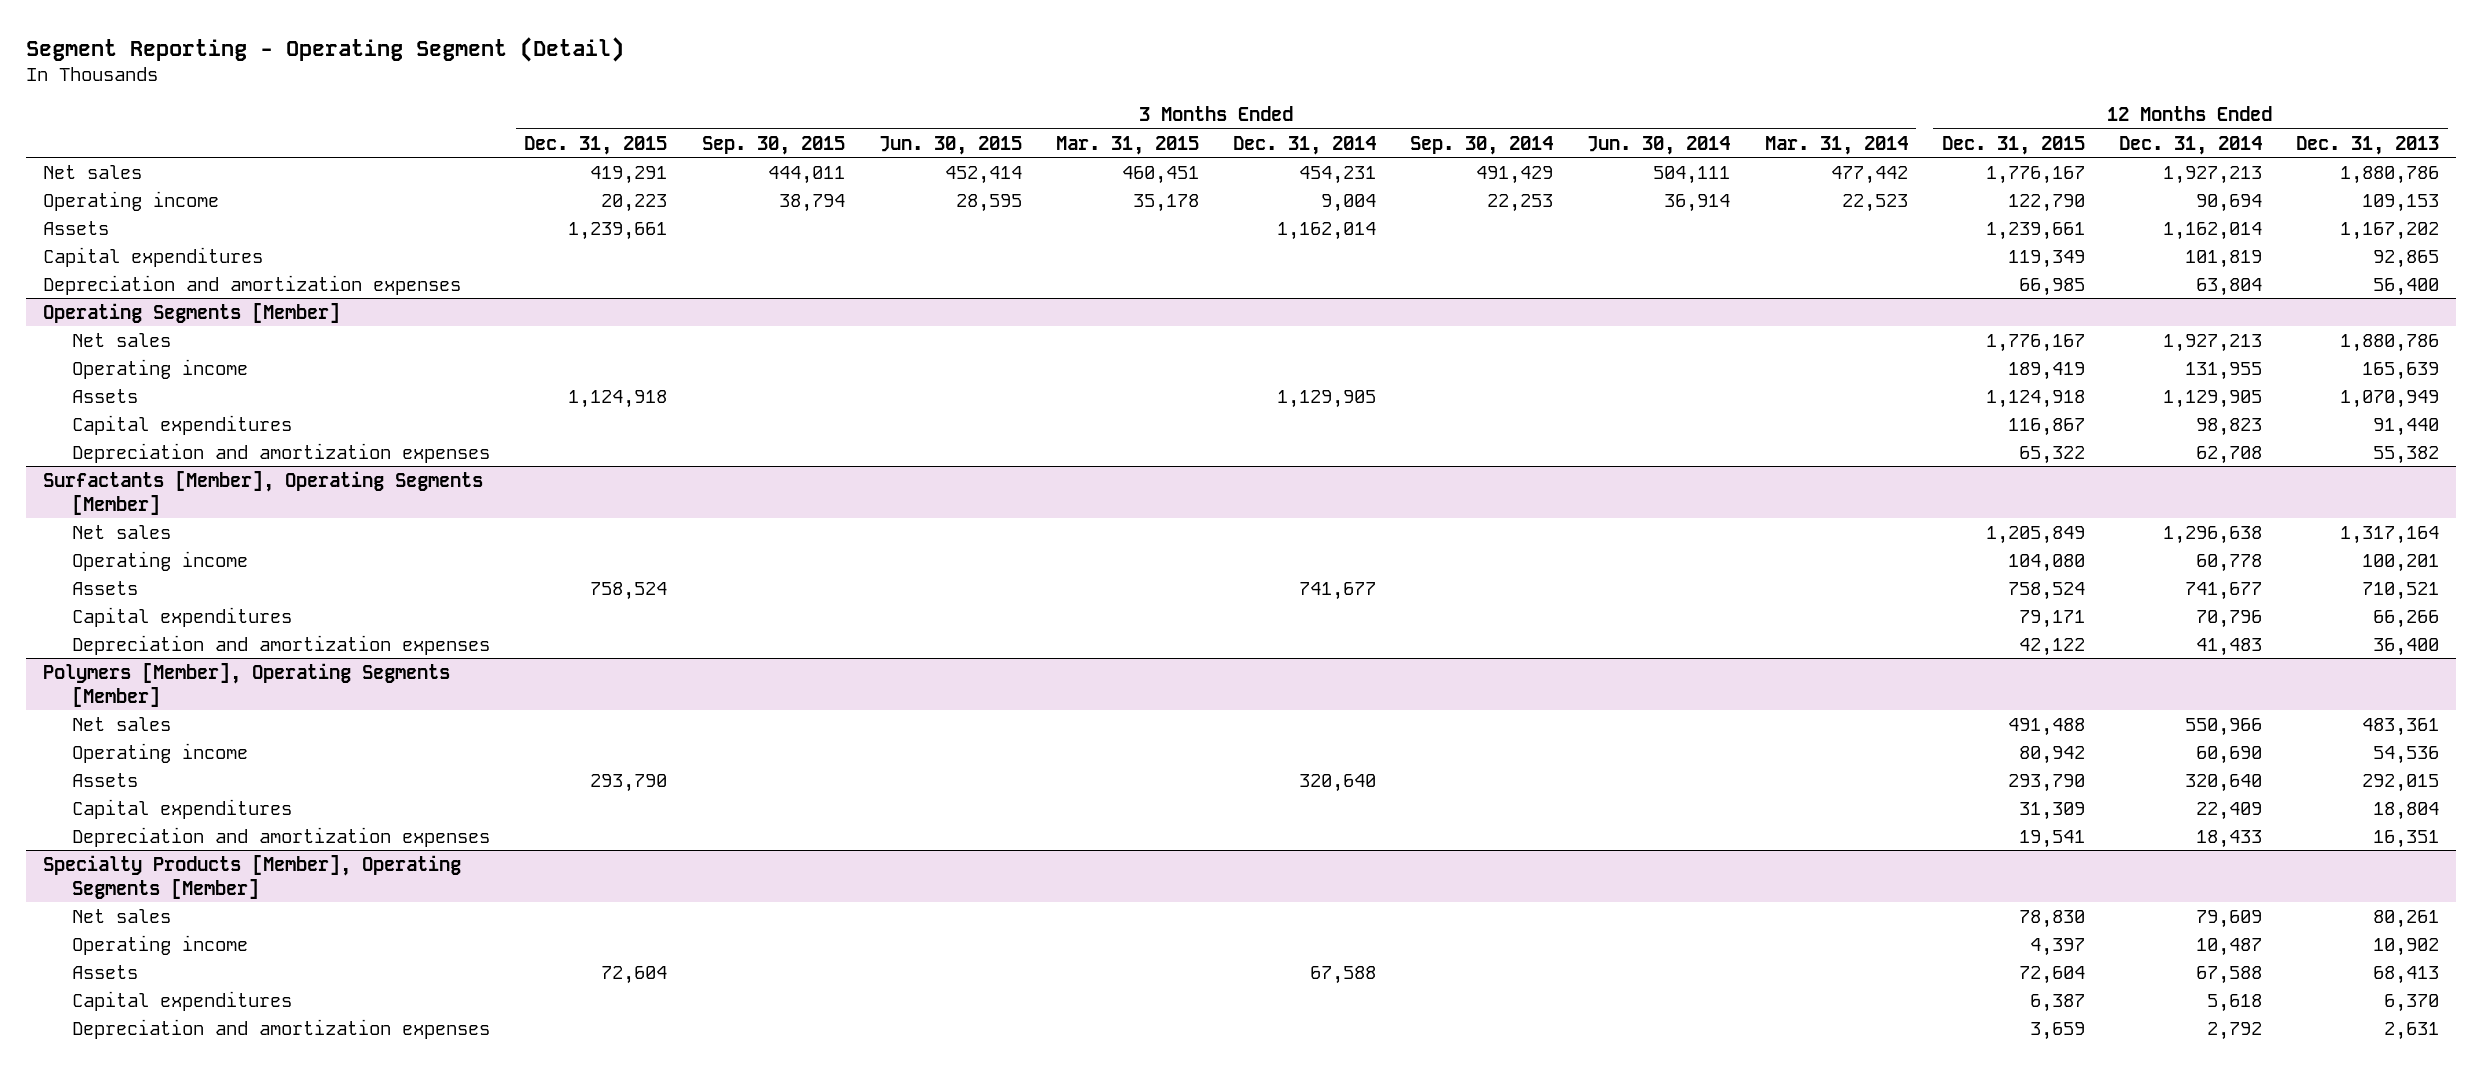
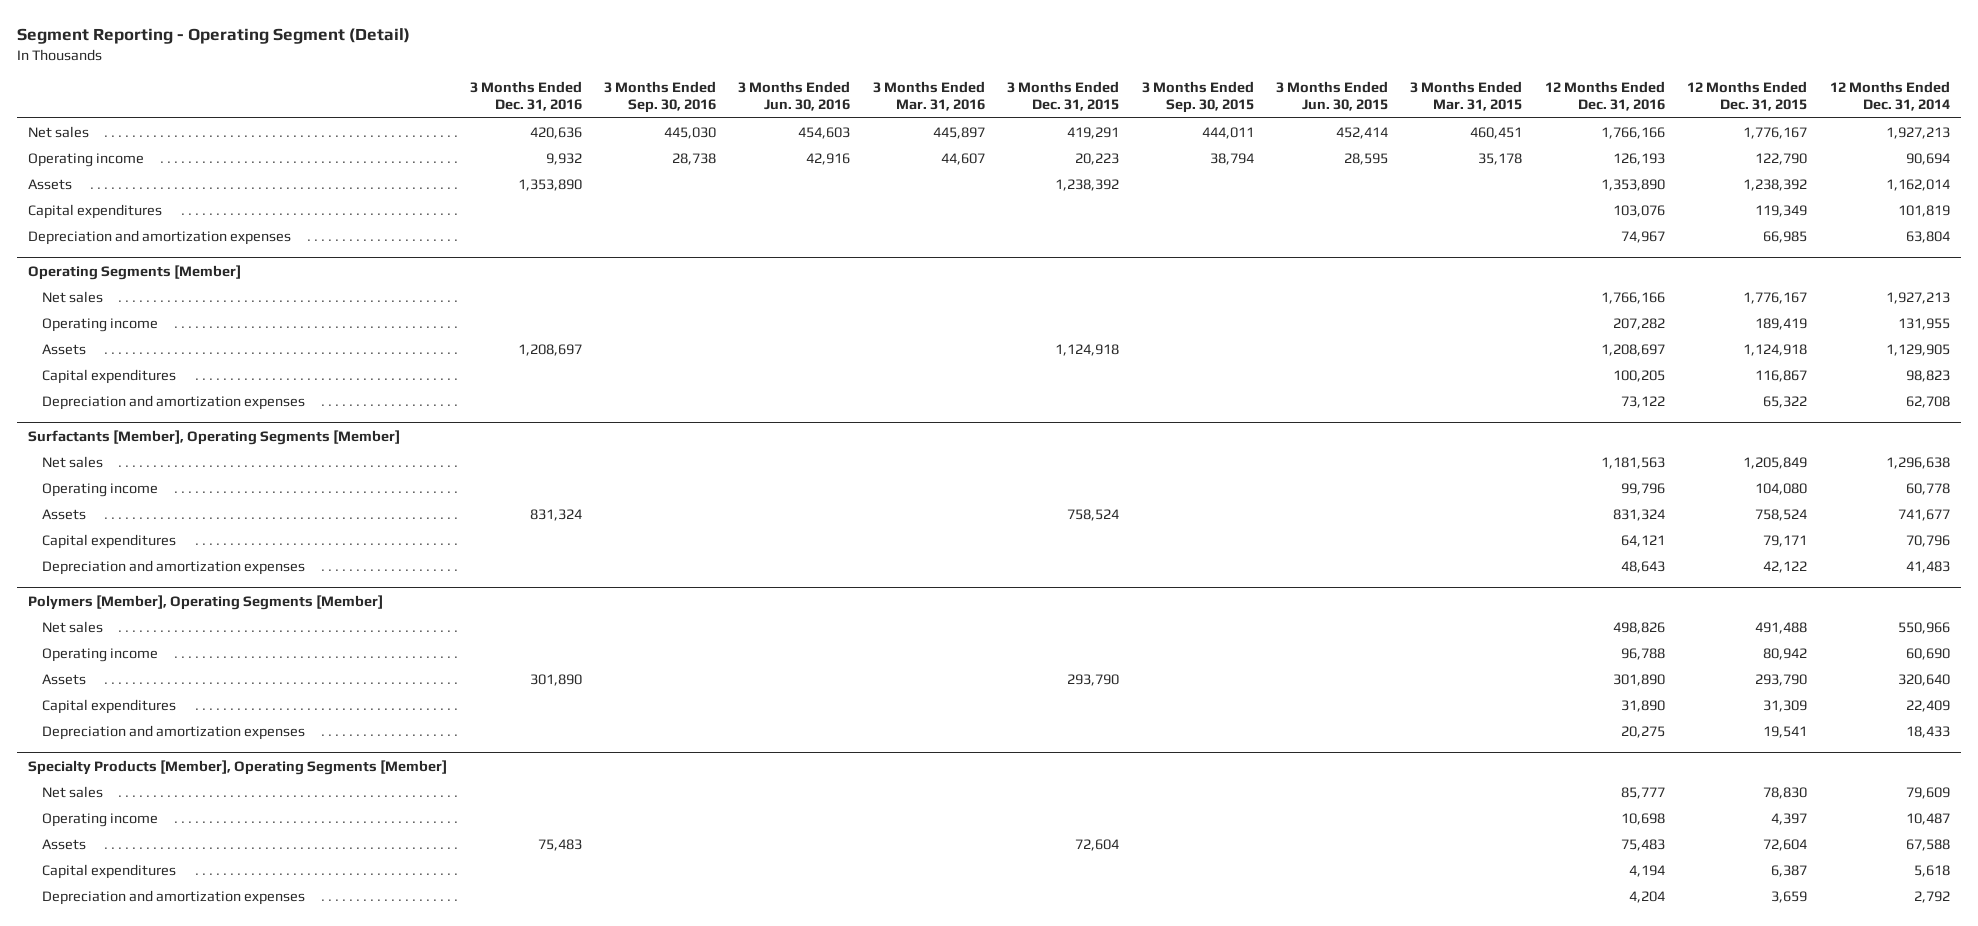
[1233,135,1377,155] Dec. 31, 2014 -> none
[1410,135,1554,155] Sep. 30, 2014 -> none
[1587,135,1731,155] Jun. 30, 2014 -> none
[1764,135,1908,155] Mar. 31, 2014 -> none
[2295,135,2439,155] Dec. 31, 2013 -> none
none -> [469,81,582,112] 3 Months Ended Dec. 31, 2016
none -> [603,81,716,114] 3 Months Ended Sep. 30, 2016
none -> [738,81,851,112] 3 Months Ended Jun. 30, 2016
none -> [872,81,985,112] 3 Months Ended Mar. 31, 2016
none -> [1544,81,1665,112] 12 Months Ended Dec. 31, 2016
[568,221,668,240] 1,239,661 -> [1055,178,1120,191] 1,238,392
[1985,221,2085,240] 1,239,661 -> [1743,178,1808,191] 1,238,392

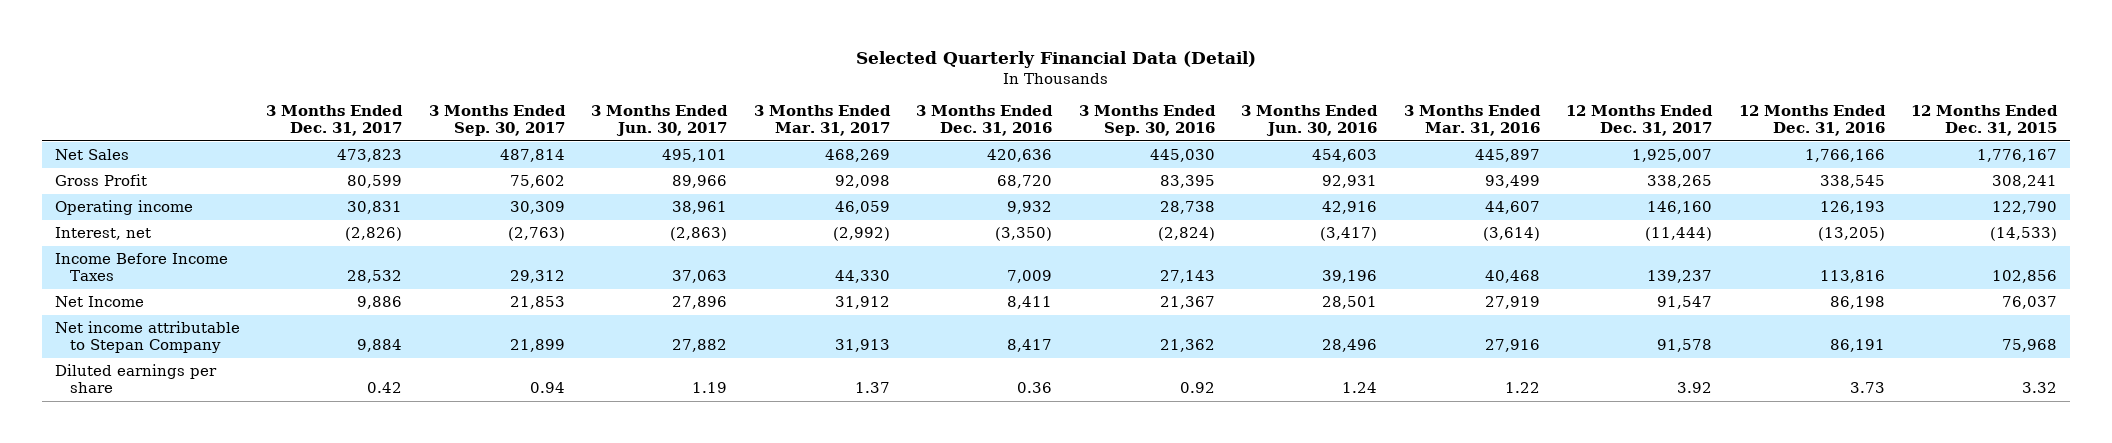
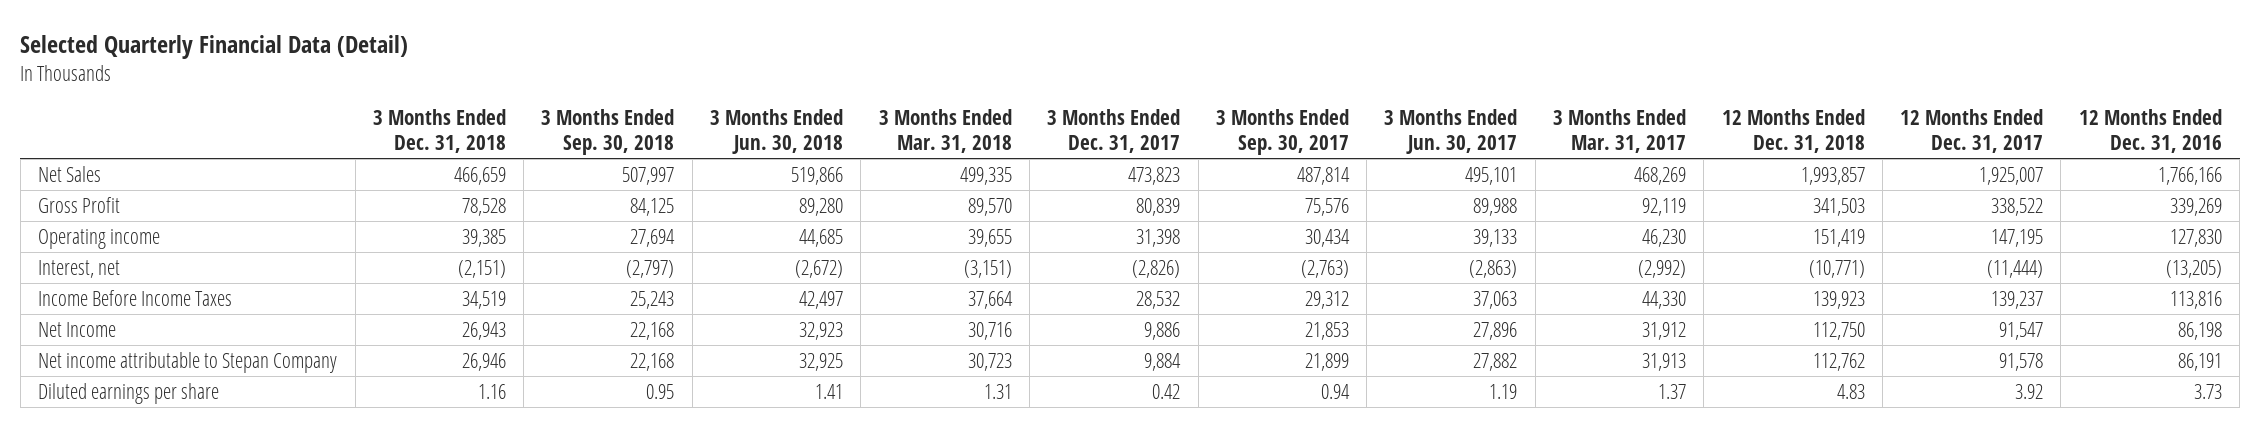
[916,105,1054,137] 3 Months Ended Dec. 31, 2016 -> none
[1078,105,1216,137] 3 Months Ended Sep. 30, 2016 -> none
[1241,105,1379,137] 3 Months Ended Jun. 30, 2016 -> none
[1403,105,1541,137] 3 Months Ended Mar. 31, 2016 -> none
[1911,105,2059,137] 12 Months Ended Dec. 31, 2015 -> none
none -> [372,108,506,153] 3 Months Ended Dec. 31, 2018
none -> [541,108,675,155] 3 Months Ended Sep. 30, 2018
none -> [710,108,844,154] 3 Months Ended Jun. 30, 2018
none -> [878,108,1012,153] 3 Months Ended Mar. 31, 2018
none -> [1721,108,1865,153] 12 Months Ended Dec. 31, 2018
[347,175,403,189] 80,599 -> [1136,198,1181,217] 80,839
[509,175,565,189] 75,602 -> [1304,198,1349,217] 75,576
[672,175,728,189] 89,966 -> [1473,198,1518,217] 89,988
[834,175,890,189] 92,098 -> [1642,198,1687,217] 92,119
[1647,175,1713,189] 338,265 -> [1991,198,2044,217] 338,522
[1819,175,1885,189] 338,545 -> [2169,198,2222,217] 339,269
[347,201,403,215] 30,831 -> [1136,229,1181,248] 31,398
[509,201,565,215] 30,309 -> [1304,229,1350,248] 30,434
[672,201,728,215] 38,961 -> [1473,229,1518,248] 39,133
[834,201,890,215] 46,059 -> [1642,229,1687,248] 46,230
[1647,201,1713,215] 146,160 -> [1991,229,2044,248] 147,195
[1819,201,1885,215] 126,193 -> [2169,229,2222,248] 127,830

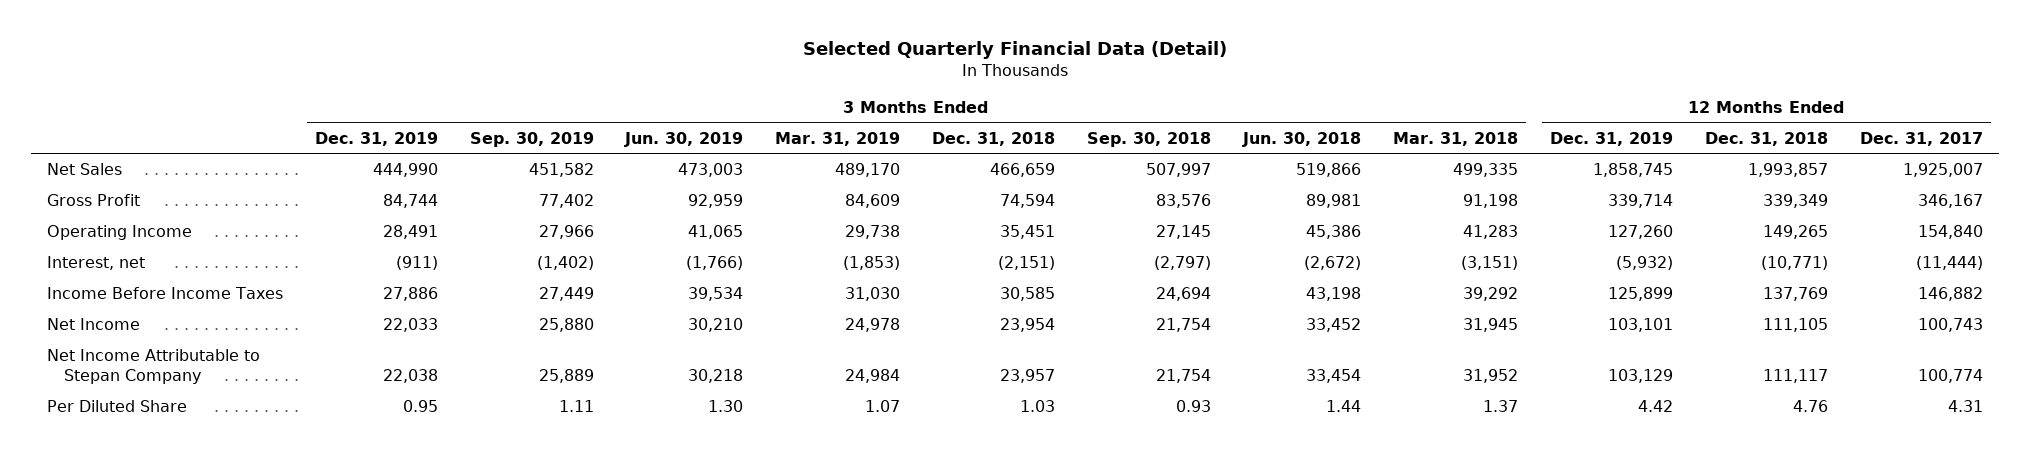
[1047,108,1181,153] 3 Months Ended Dec. 31, 2017 -> none
[1215,108,1349,155] 3 Months Ended Sep. 30, 2017 -> none
[1384,108,1518,154] 3 Months Ended Jun. 30, 2017 -> none
[1553,108,1687,153] 3 Months Ended Mar. 31, 2017 -> none
[2078,108,2222,153] 12 Months Ended Dec. 31, 2016 -> none
none -> [314,131,438,146] Dec. 31, 2019
none -> [469,131,594,147] Sep. 30, 2019
none -> [624,131,744,147] Jun. 30, 2019
none -> [775,131,901,146] Mar. 31, 2019
none -> [1550,131,1674,146] Dec. 31, 2019
[461,198,506,217] 78,528 -> [1000,194,1056,209] 74,594
[630,198,675,217] 84,125 -> [1156,194,1212,209] 83,576
[799,198,844,217] 89,280 -> [1306,194,1362,209] 89,981
[967,198,1012,217] 89,570 -> [1463,194,1519,209] 91,198
[1812,198,1865,217] 341,503 -> [1762,194,1828,209] 339,349
[1991,198,2044,217] 338,522 -> [1917,194,1983,209] 346,167
[38,229,161,250] Operating income -> [46,225,192,241] Operating Income
[461,229,506,248] 39,385 -> [1000,225,1056,240] 35,451
[630,229,676,248] 27,694 -> [1156,225,1212,240] 27,145
[799,229,844,248] 44,685 -> [1306,225,1362,240] 45,386
[967,229,1012,248] 39,655 -> [1463,225,1519,240] 41,283
[1812,229,1865,248] 151,419 -> [1762,225,1828,240] 149,265
[1991,229,2044,248] 147,195 -> [1917,225,1983,240] 154,840
[461,291,506,310] 34,519 -> [1000,287,1056,302] 30,585
[630,291,675,310] 25,243 -> [1156,287,1212,302] 24,694
[799,291,844,310] 42,497 -> [1306,287,1362,302] 43,198
[967,291,1013,310] 37,664 -> [1463,287,1519,302] 39,292
[1812,291,1865,310] 139,923 -> [1762,287,1828,302] 137,769
[1991,291,2044,310] 139,237 -> [1917,287,1983,302] 146,882
[461,322,506,341] 26,943 -> [1000,318,1056,333] 23,954
[630,322,675,341] 22,168 -> [1156,318,1212,333] 21,754
[799,322,844,341] 32,923 -> [1306,318,1362,333] 33,452
[967,322,1012,341] 30,716 -> [1463,318,1519,333] 31,945
[1812,322,1865,341] 112,750 -> [1762,318,1828,333] 111,105
[1999,322,2044,341] 91,547 -> [1917,318,1983,333] 100,743
[38,352,338,374] Net income attributable to Stepan Company -> [46,349,260,384] Net Income Attributable to Stepan Company
[461,353,506,372] 26,946 -> [1000,368,1056,383] 23,957
[630,353,675,372] 22,168 -> [1156,368,1212,383] 21,754
[799,353,844,372] 32,925 -> [1306,368,1362,383] 33,454
[967,353,1012,372] 30,723 -> [1463,368,1519,383] 31,952
[1812,353,1865,372] 112,762 -> [1762,368,1828,383] 111,117
[1999,353,2044,372] 91,578 -> [1917,368,1983,383] 100,774
[38,383,220,405] Diluted earnings per share -> [46,400,187,413] Per Diluted Share
[477,384,506,400] 1.16 -> [1020,400,1056,413] 1.03
[646,384,675,400] 0.95 -> [1176,400,1212,413] 0.93
[815,384,844,400] 1.41 -> [1326,400,1362,413] 1.44
[983,384,1012,400] 1.31 -> [1483,400,1519,413] 1.37
[1836,384,1865,400] 4.83 -> [1792,400,1828,413] 4.76
[2015,384,2044,400] 3.92 -> [1947,400,1983,413] 4.31

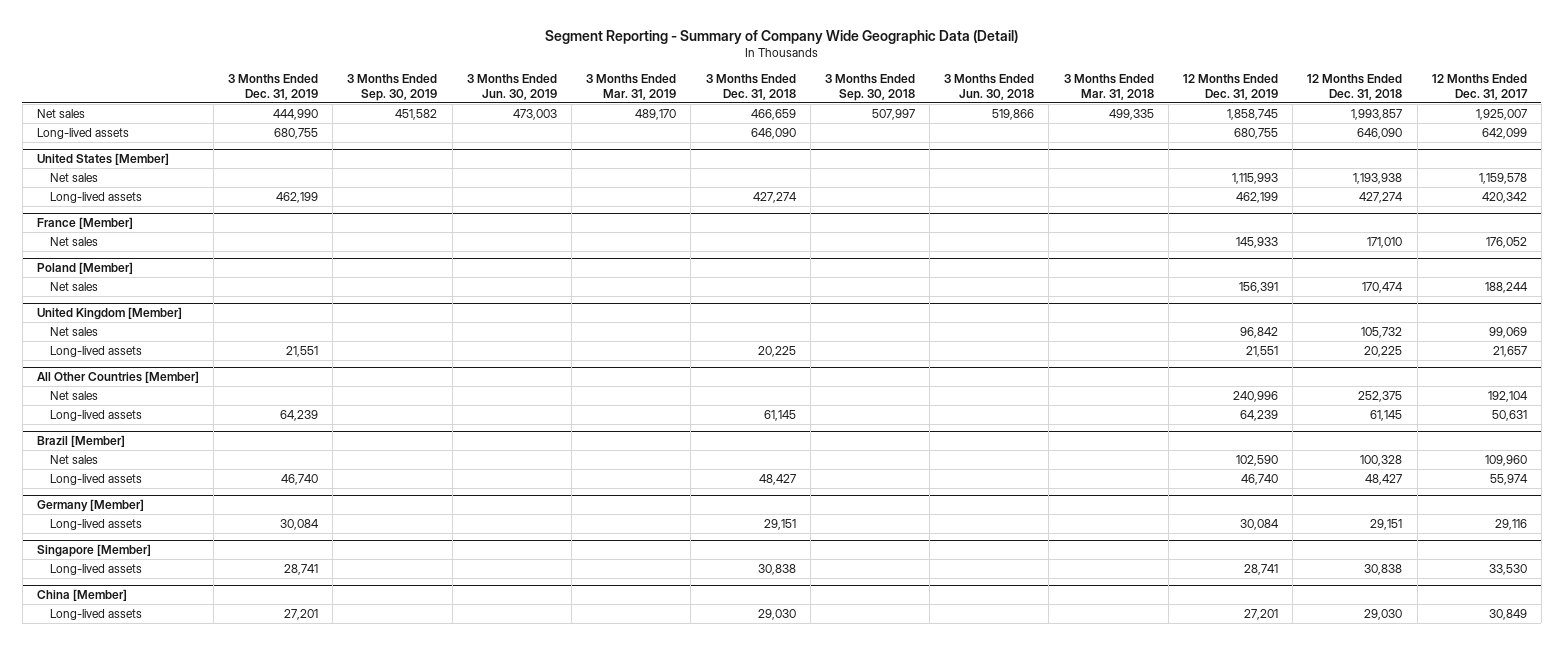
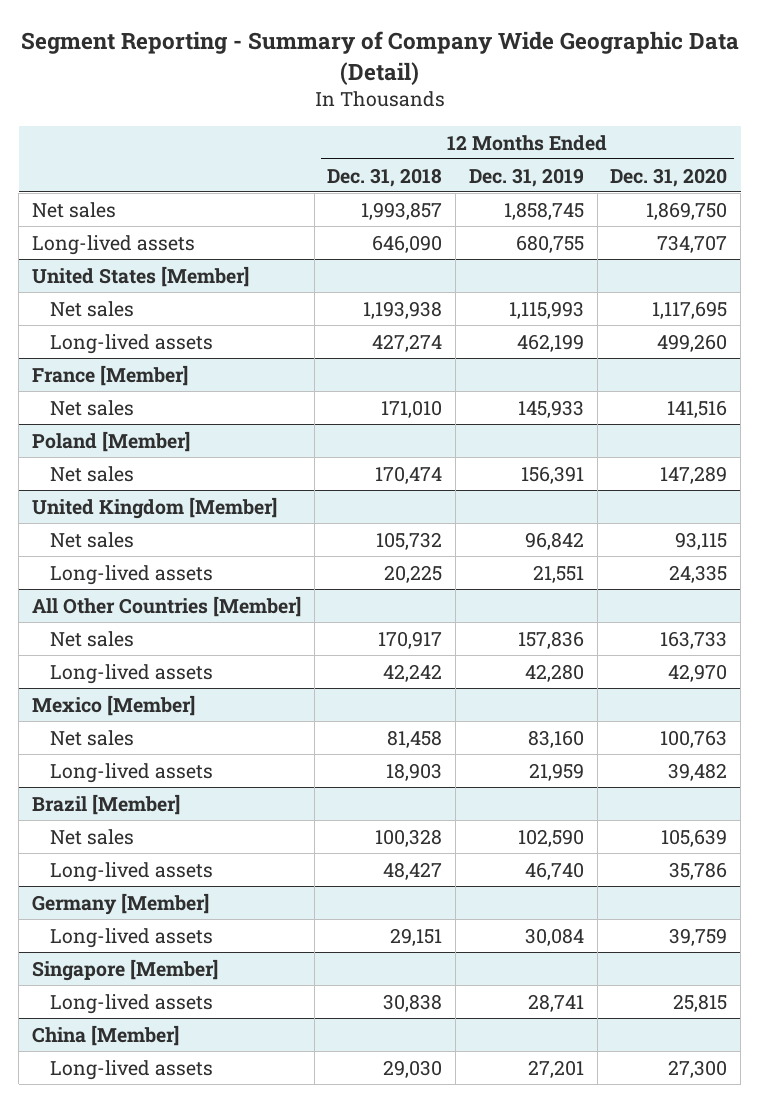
[228,73,319,100] 3 Months Ended Dec. 31, 2019 -> none
[347,73,438,101] 3 Months Ended Sep. 30, 2019 -> none
[466,73,557,100] 3 Months Ended Jun. 30, 2019 -> none
[586,73,677,100] 3 Months Ended Mar. 31, 2019 -> none
[705,73,796,100] 3 Months Ended Dec. 31, 2018 -> none
[824,73,915,101] 3 Months Ended Sep. 30, 2018 -> none
[944,73,1035,100] 3 Months Ended Jun. 30, 2018 -> none
[1063,73,1154,100] 3 Months Ended Mar. 31, 2018 -> none
[1431,73,1528,100] 12 Months Ended Dec. 31, 2017 -> none
none -> [610,167,728,187] Dec. 31, 2020
[1232,390,1278,402] 240,996 -> [517,630,584,649] 157,836
[1358,390,1403,402] 252,375 -> [378,630,443,649] 170,917
[1239,409,1278,421] 64,239 -> [524,663,584,682] 42,280
[1370,409,1403,421] 61,145 -> [383,663,443,682] 42,242
none -> [31,694,195,716] Mexico [Member]
none -> [49,729,134,746] Net sales
none -> [49,762,213,783] Long-lived assets

